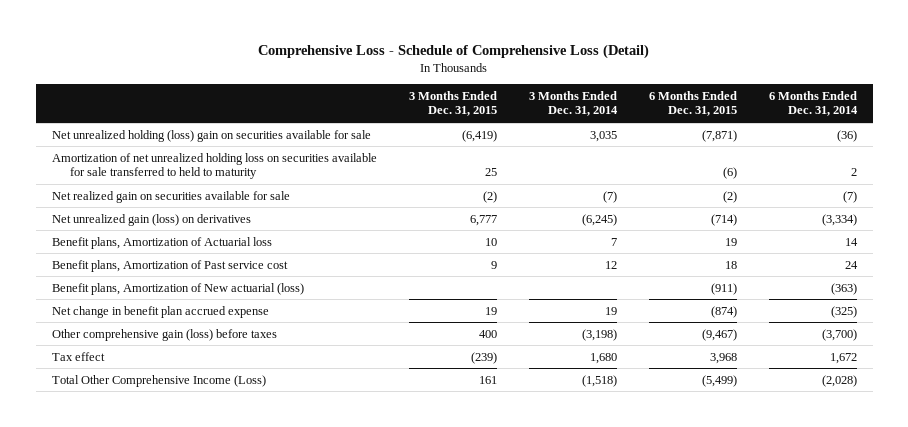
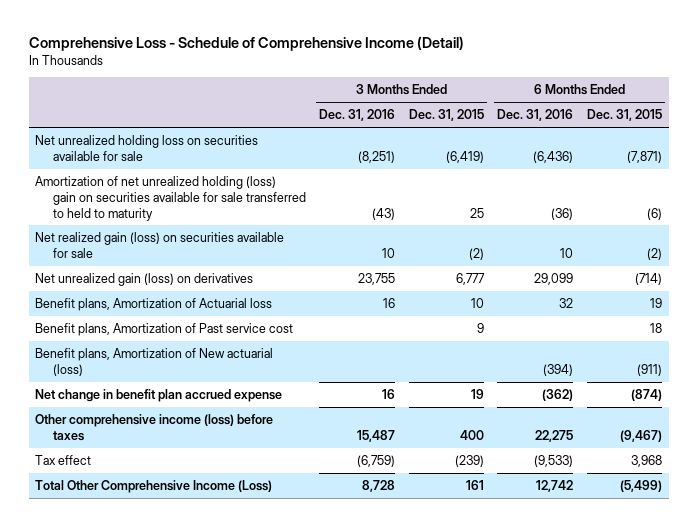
[258,43,650,59] Comprehensive Loss - Schedule of Comprehensive Loss (Detail) -> [28,35,464,51] Comprehensive Loss - Schedule of Comprehensive Income (Detail)
[528,90,618,117] 3 Months Ended Dec. 31, 2014 -> none
[768,90,858,117] 6 Months Ended Dec. 31, 2014 -> none
none -> [319,109,396,122] Dec. 31, 2016
none -> [497,109,574,122] Dec. 31, 2016
[51,129,371,142] Net unrealized holding (loss) gain on securities available for sale -> [35,135,259,161] Net unrealized holding loss on securities available for sale
[51,152,377,180] Amortization of net unrealized holding loss on securities available for sale transferred to held to maturity -> [35,176,306,221] Amortization of net unrealized holding (loss) gain on securities available for sale transferred to held to maturity
[51,190,290,203] Net realized gain on securities available for sale -> [35,232,285,258] Net realized gain (loss) on securities available for sale
[51,328,277,341] Other comprehensive gain (loss) before taxes -> [35,414,274,441] Other comprehensive income (loss) before taxes

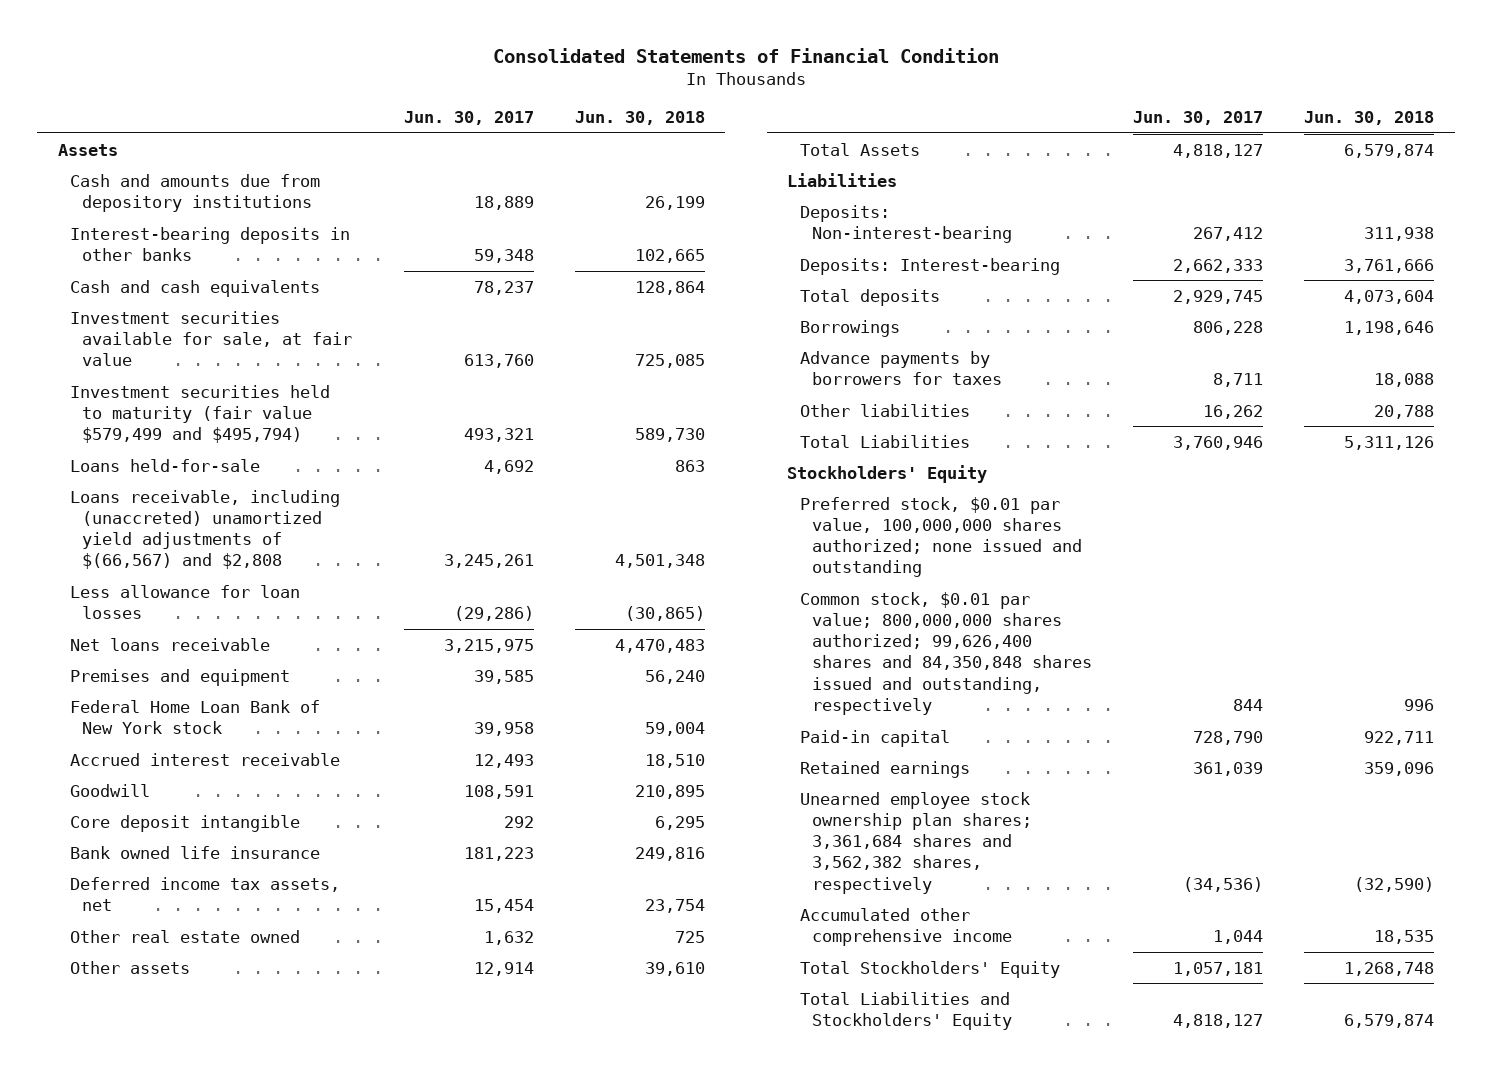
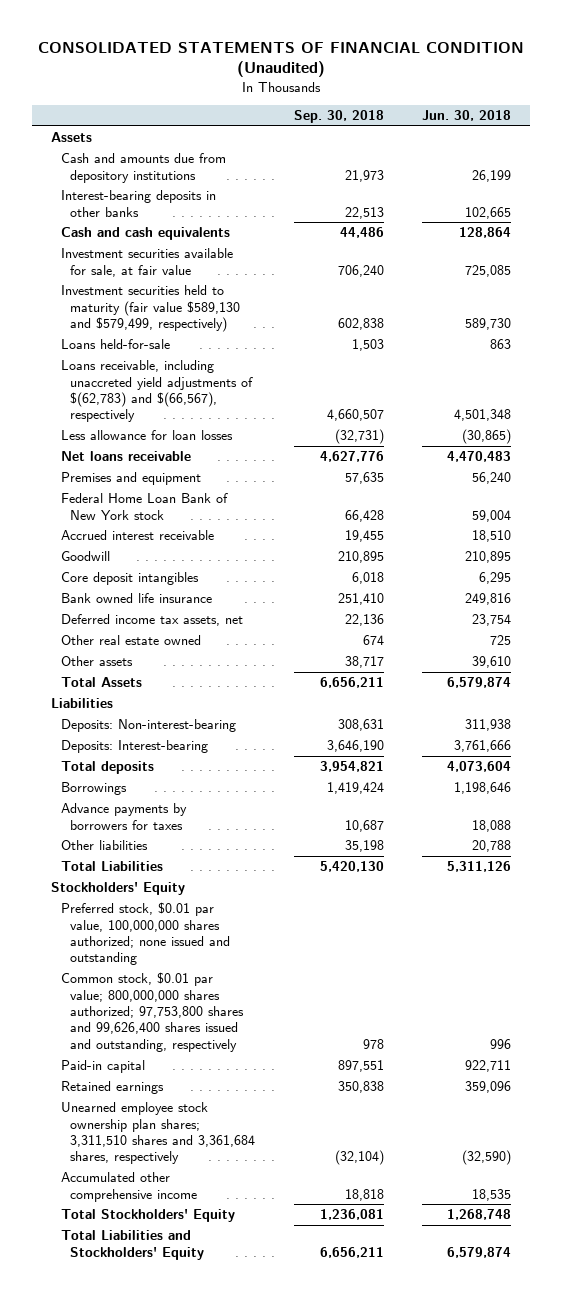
[493,47,1000,63] Consolidated Statements of Financial Condition -> [37,41,524,78] CONSOLIDATED STATEMENTS OF FINANCIAL CONDITION (Unaudited)
[403,110,534,125] Jun. 30, 2017 -> none
none -> [293,110,384,124] Sep. 30, 2018
[69,384,330,444] Investment securities held to maturity (fair value $579,499 and $495,794) -> [60,285,241,332] Investment securities held to maturity (fair value $589,130 and $579,499, respectively)
[69,489,340,570] Loans receivable, including (unaccreted) unamortized yield adjustments of $(66,567) and $2,808 -> [60,360,254,423] Loans receivable, including unaccreted yield adjustments of $(62,783) and $(66,567), respectively
[69,814,300,832] Core deposit intangible -> [60,572,199,586] Core deposit intangibles
[799,591,1093,715] Common stock, $0.01 par value; 800,000,000 shares authorized; 99,626,400 shares and 84,350,848 shares issued and outstanding, respectively -> [60,972,245,1052] Common stock, $0.01 par value; 800,000,000 shares authorized; 97,753,800 shares and 99,626,400 shares issued and outstanding, respectively
[799,791,1033,894] Unearned employee stock ownership plan shares; 3,361,684 shares and 3,562,382 shares, respectively -> [60,1102,256,1165] Unearned employee stock ownership plan shares; 3,311,510 shares and 3,361,684 shares, respectively

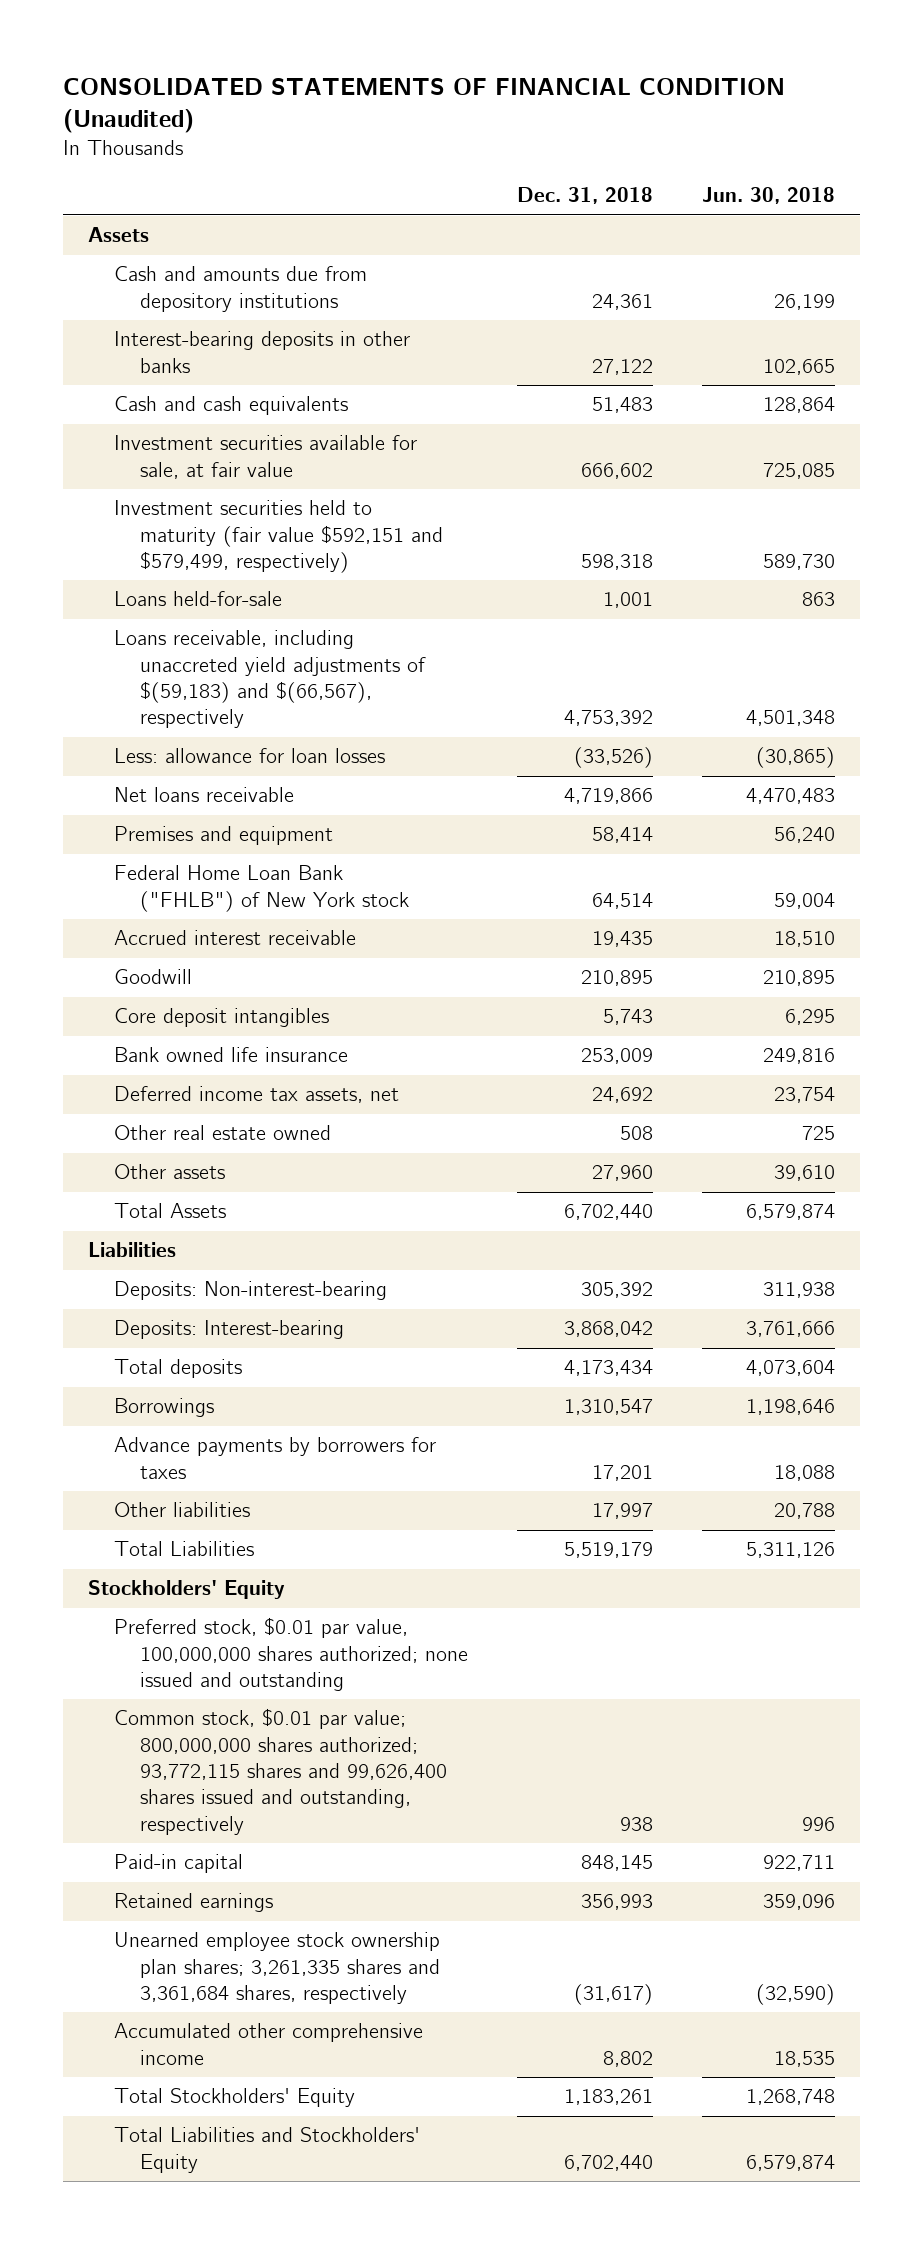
[293,110,384,124] Sep. 30, 2018 -> none
none -> [516,187,653,205] Dec. 31, 2018
[60,285,241,332] Investment securities held to maturity (fair value $589,130 and $579,499, respectively) -> [113,500,443,574] Investment securities held to maturity (fair value $592,151 and $579,499, respectively)
[60,360,254,423] Loans receivable, including unaccreted yield adjustments of $(62,783) and $(66,567), respectively -> [113,630,426,729] Loans receivable, including unaccreted yield adjustments of $(59,183) and $(66,567), respectively
[60,430,233,441] Less allowance for loan losses -> [113,748,385,764] Less: allowance for loan losses
[60,493,228,520] Federal Home Loan Bank of New York stock -> [113,865,409,912] Federal Home Loan Bank ("FHLB") of New York stock
[60,972,245,1052] Common stock, $0.01 par value; 800,000,000 shares authorized; 97,753,800 shares and 99,626,400 shares issued and outstanding, respectively -> [113,1708,447,1835] Common stock, $0.01 par value; 800,000,000 shares authorized; 93,772,115 shares and 99,626,400 shares issued and outstanding, respectively
[60,1102,256,1165] Unearned employee stock ownership plan shares; 3,311,510 shares and 3,361,684 shares, respectively -> [113,1932,440,2005] Unearned employee stock ownership plan shares; 3,261,335 shares and 3,361,684 shares, respectively

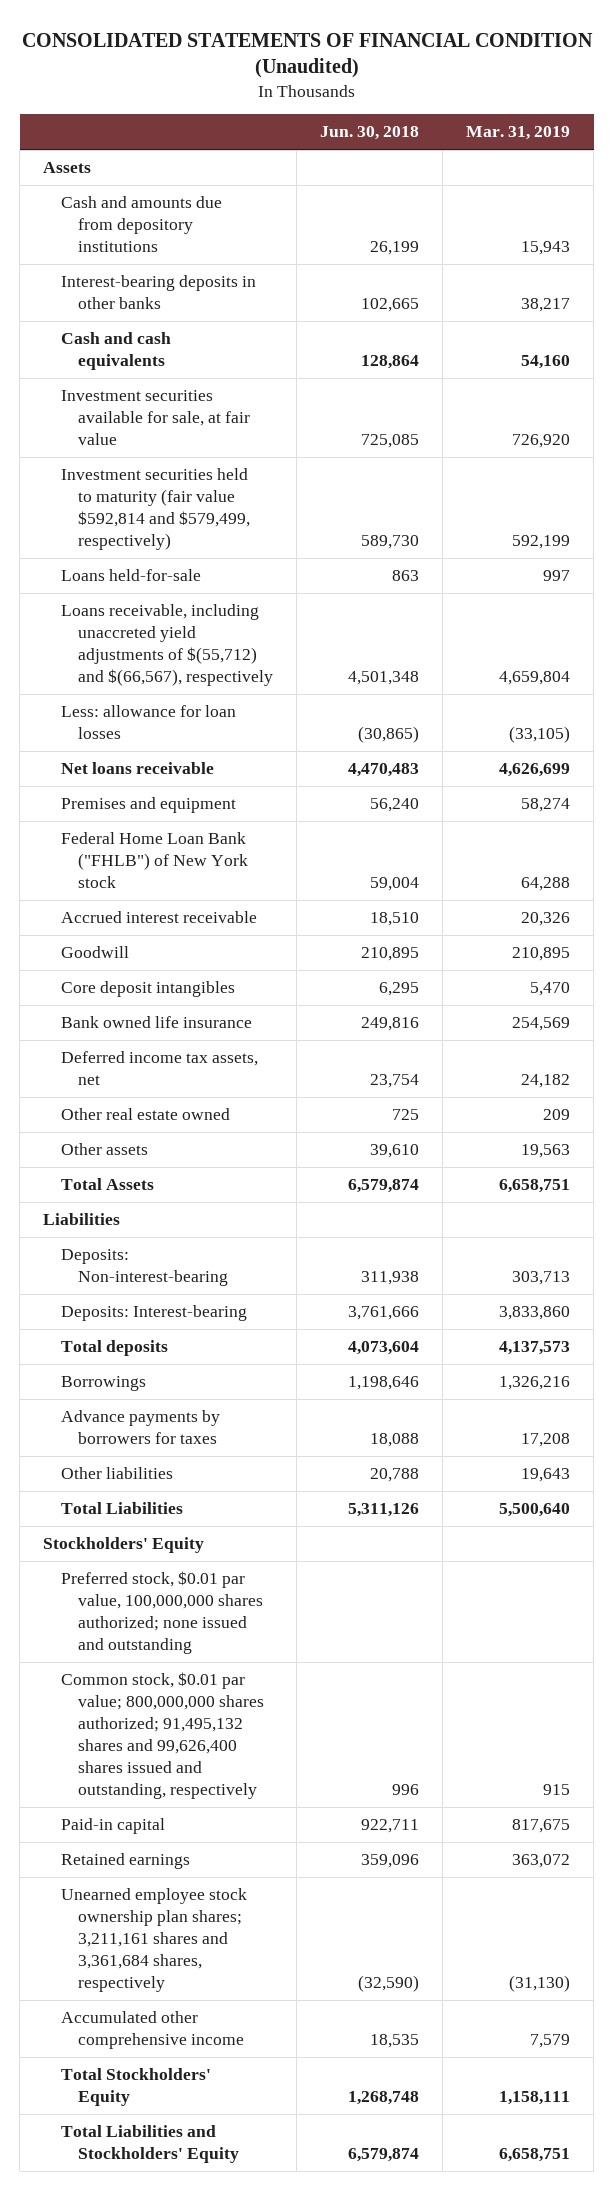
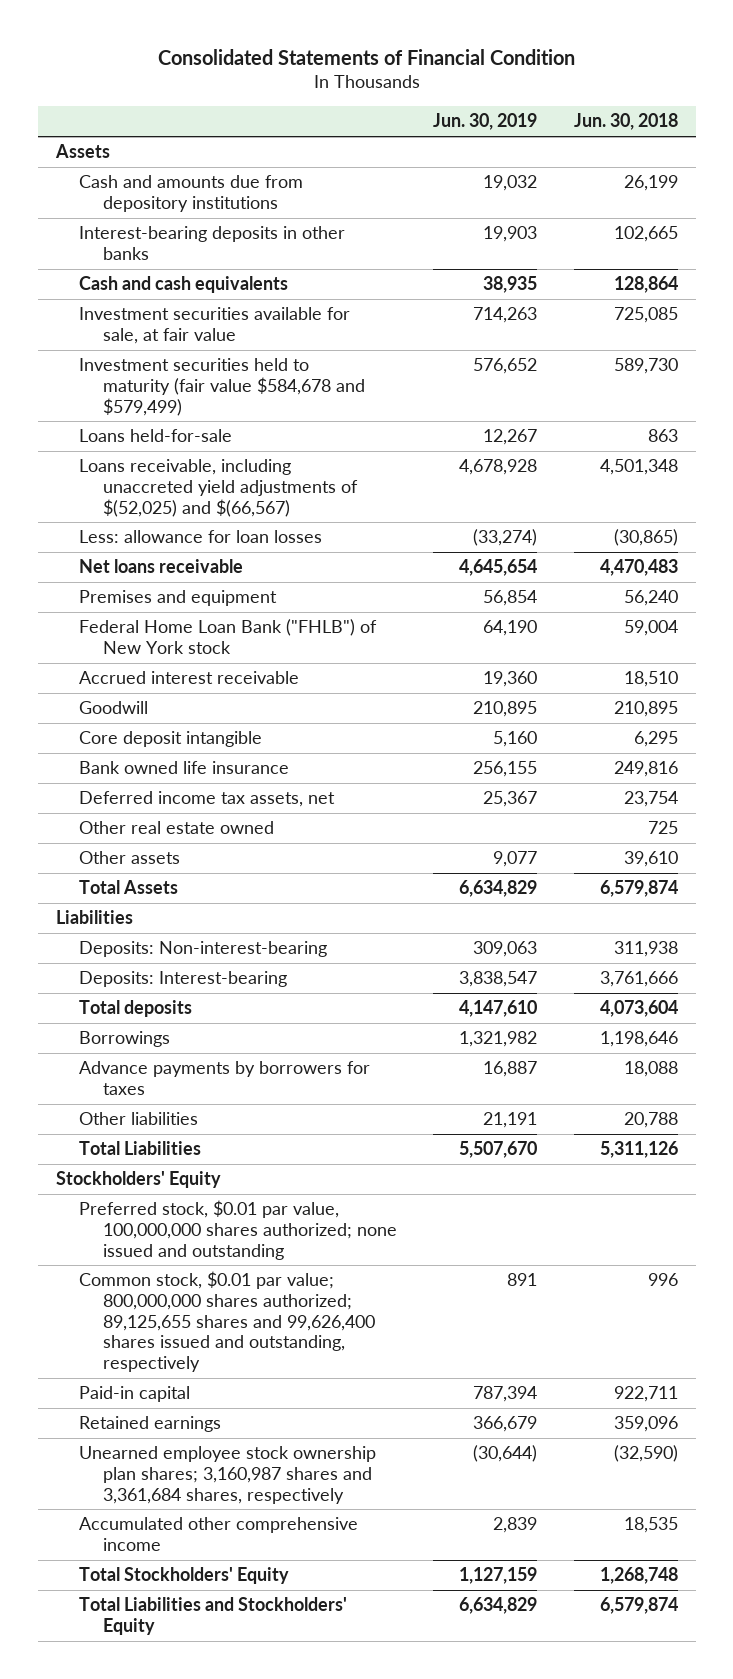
[21,32,593,79] CONSOLIDATED STATEMENTS OF FINANCIAL CONDITION (Unaudited) -> [157,48,575,65] Consolidated Statements of Financial Condition
[466,126,571,141] Mar. 31, 2019 -> none
none -> [433,113,538,131] Jun. 30, 2019
[60,468,250,550] Investment securities held to maturity (fair value $592,814 and $579,499, respectively) -> [79,358,366,416] Investment securities held to maturity (fair value $584,678 and $579,499)
[60,604,273,686] Loans receivable, including unaccreted yield adjustments of $(55,712) and $(66,567), respectively -> [79,459,359,517] Loans receivable, including unaccreted yield adjustments of $(52,025) and $(66,567)
[60,981,235,998] Core deposit intangibles -> [79,731,263,748] Core deposit intangible
[60,1672,264,1799] Common stock, $0.01 par value; 800,000,000 shares authorized; 91,495,132 shares and 99,626,400 shares issued and outstanding, respectively -> [79,1271,376,1372] Common stock, $0.01 par value; 800,000,000 shares authorized; 89,125,655 shares and 99,626,400 shares issued and outstanding, respectively
[60,1888,247,1992] Unearned employee stock ownership plan shares; 3,211,161 shares and 3,361,684 shares, respectively -> [79,1446,377,1504] Unearned employee stock ownership plan shares; 3,160,987 shares and 3,361,684 shares, respectively

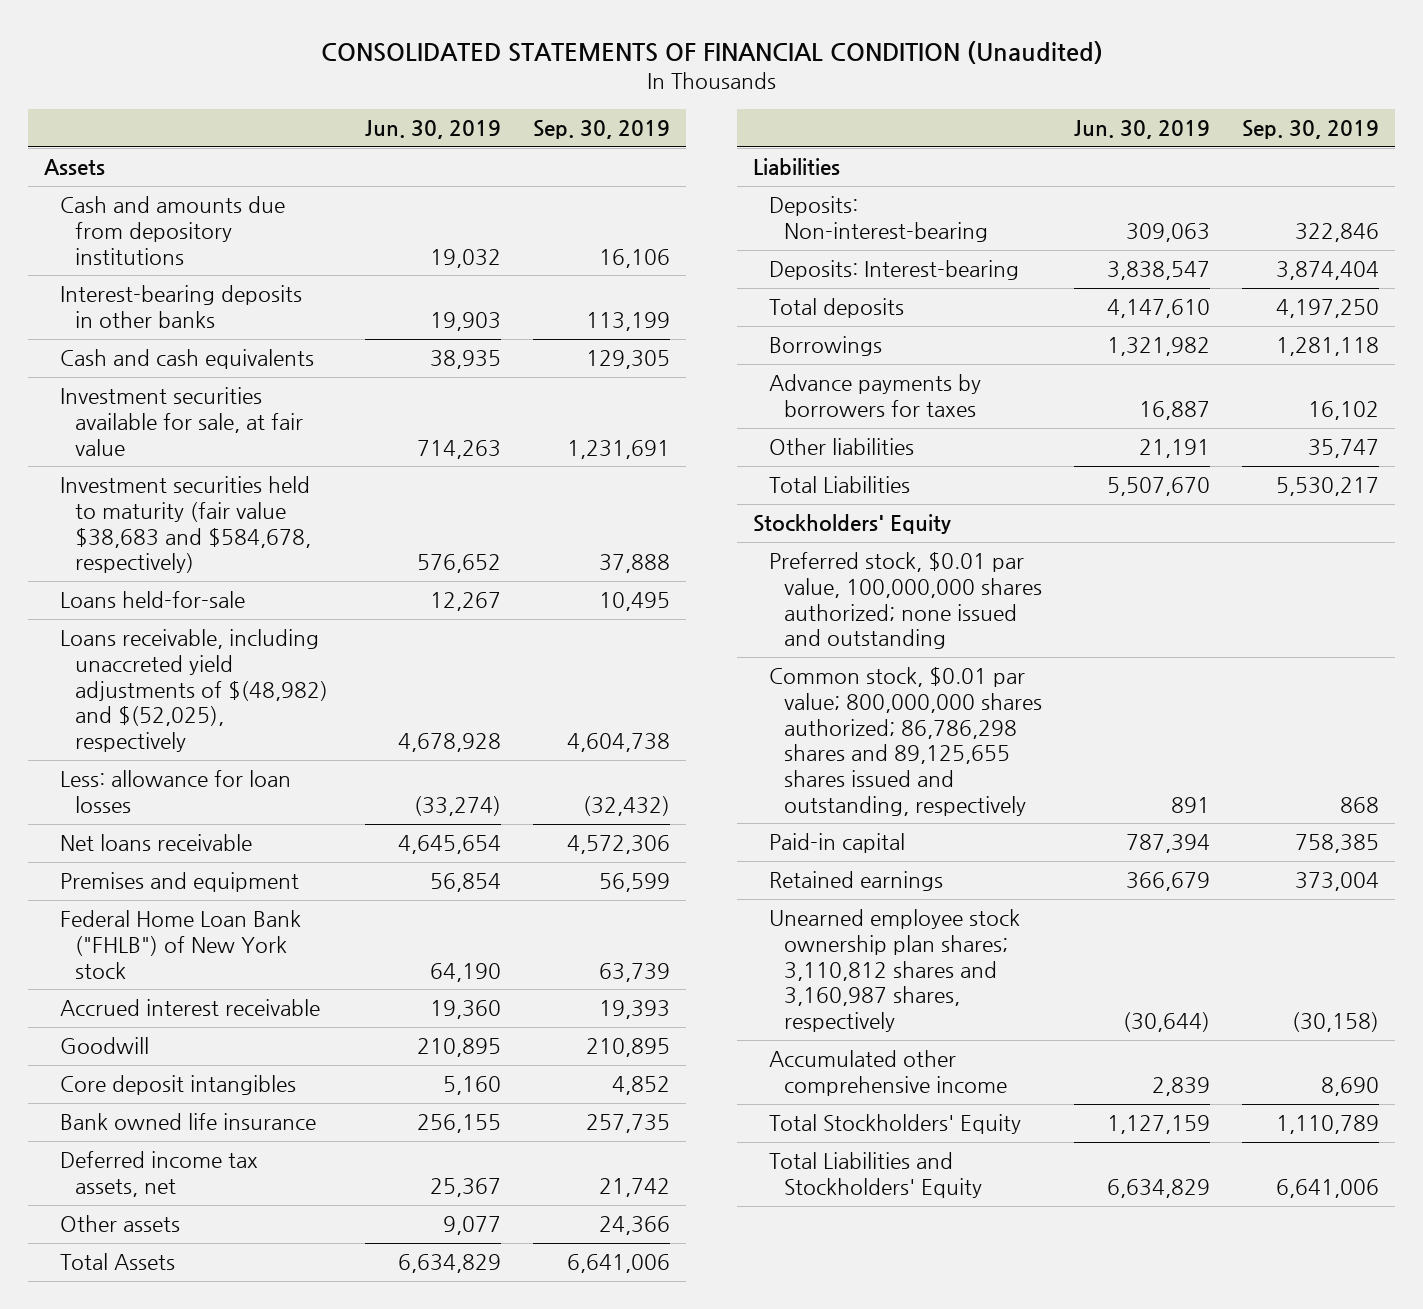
[157,48,575,65] Consolidated Statements of Financial Condition -> [320,41,1103,65] CONSOLIDATED STATEMENTS OF FINANCIAL CONDITION (Unaudited)
[573,113,678,131] Jun. 30, 2018 -> none
none -> [532,119,670,139] Sep. 30, 2019
[79,358,366,416] Investment securities held to maturity (fair value $584,678 and $579,499) -> [59,476,311,574] Investment securities held to maturity (fair value $38,683 and $584,678, respectively)
[79,459,359,517] Loans receivable, including unaccreted yield adjustments of $(52,025) and $(66,567) -> [59,629,328,752] Loans receivable, including unaccreted yield adjustments of $(48,982) and $(52,025), respectively
[79,731,263,748] Core deposit intangible -> [59,1075,296,1096] Core deposit intangibles
[79,821,275,835] Other real estate owned -> none
[79,1271,376,1372] Common stock, $0.01 par value; 800,000,000 shares authorized; 89,125,655 shares and 99,626,400 shares issued and outstanding, respectively -> [768,667,1043,816] Common stock, $0.01 par value; 800,000,000 shares authorized; 86,786,298 shares and 89,125,655 shares issued and outstanding, respectively
[79,1446,377,1504] Unearned employee stock ownership plan shares; 3,160,987 shares and 3,361,684 shares, respectively -> [768,909,1020,1032] Unearned employee stock ownership plan shares; 3,110,812 shares and 3,160,987 shares, respectively

